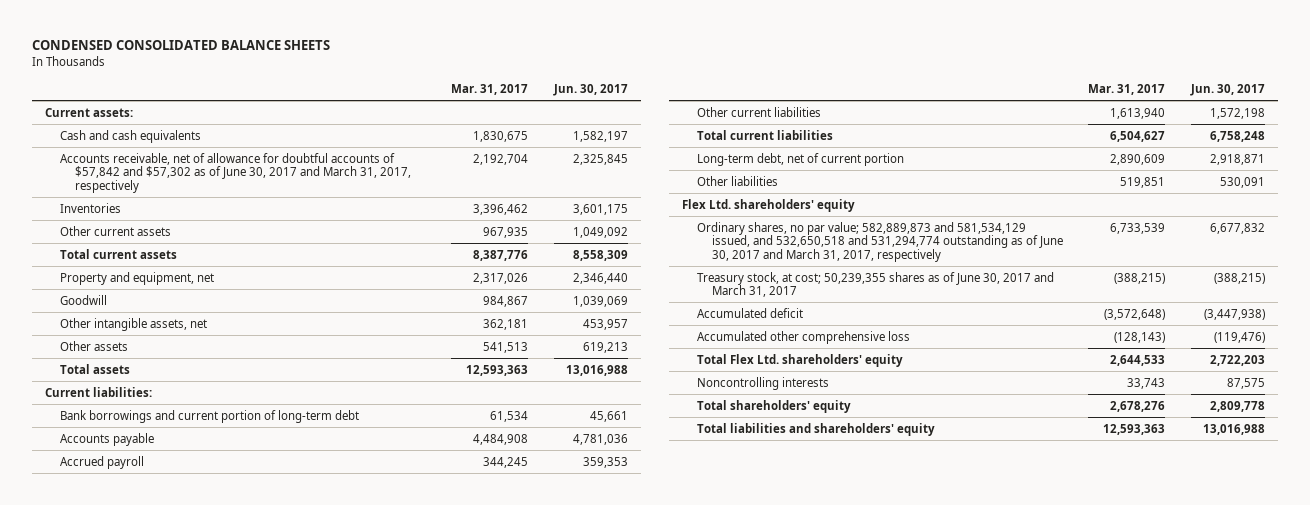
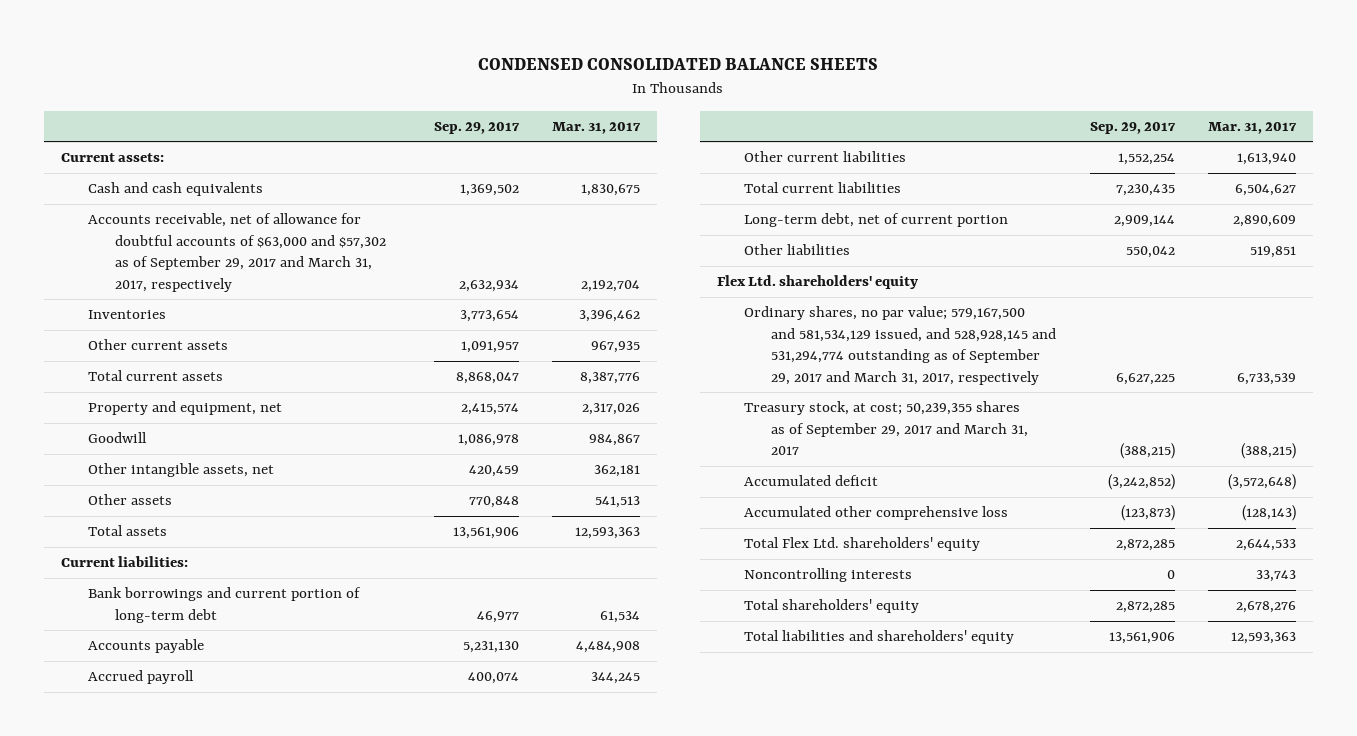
[552,83,628,96] Jun. 30, 2017 -> none
none -> [433,121,520,134] Sep. 29, 2017
[59,152,411,193] Accounts receivable, net of allowance for doubtful accounts of $57,842 and $57,302 as of June 30, 2017 and March 31, 2017, respectively -> [87,213,387,292] Accounts receivable, net of allowance for doubtful accounts of $63,000 and $57,302 as of September 29, 2017 and March 31, 2017, respectively
[697,221,1063,262] Ordinary shares, no par value; 582,889,873 and 581,534,129 issued, and 532,650,518 and 531,294,774 outstanding as of June 30, 2017 and March 31, 2017, respectively -> [743,306,1057,385] Ordinary shares, no par value; 579,167,500 and 581,534,129 issued, and 528,928,145 and 531,294,774 outstanding as of September 29, 2017 and March 31, 2017, respectively
[697,271,1055,298] Treasury stock, at cost; 50,239,355 shares as of June 30, 2017 and March 31, 2017 -> [743,401,1029,456] Treasury stock, at cost; 50,239,355 shares as of September 29, 2017 and March 31, 2017

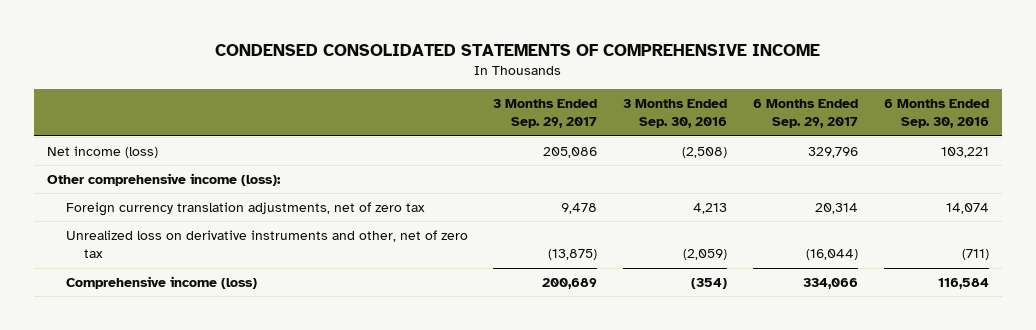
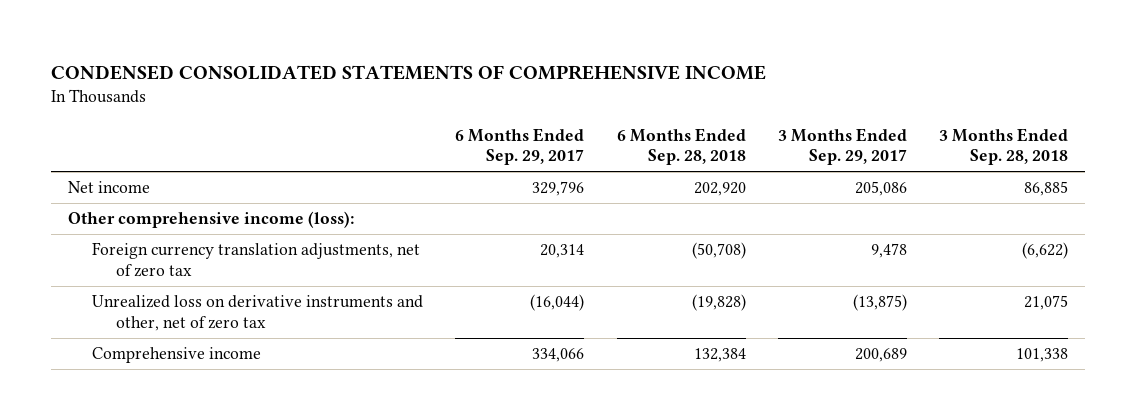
[623,99,728,129] 3 Months Ended Sep. 30, 2016 -> none
[883,99,989,129] 6 Months Ended Sep. 30, 2016 -> none
none -> [616,127,746,166] 6 Months Ended Sep. 28, 2018
none -> [939,127,1069,166] 3 Months Ended Sep. 28, 2018
[46,146,158,159] Net income (loss) -> [67,181,150,194] Net income
[65,276,257,290] Comprehensive income (loss) -> [91,347,261,364] Comprehensive income

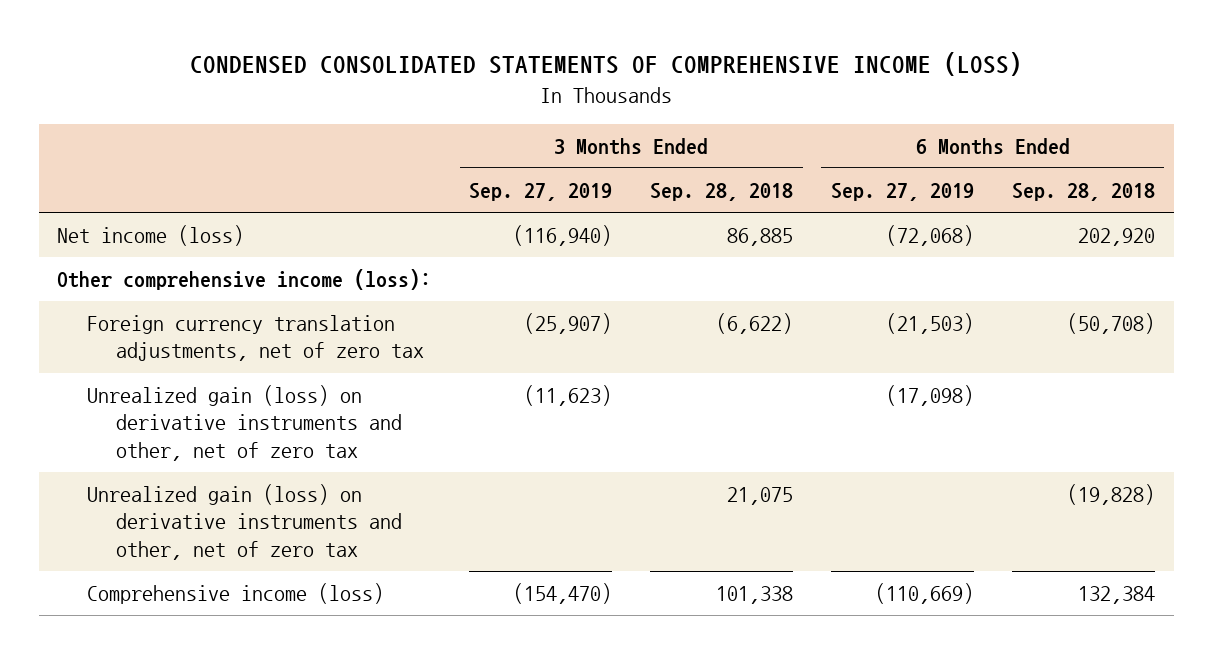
[51,64,767,80] CONDENSED CONSOLIDATED STATEMENTS OF COMPREHENSIVE INCOME -> [190,52,1023,77] CONDENSED CONSOLIDATED STATEMENTS OF COMPREHENSIVE INCOME (LOSS)
[455,127,585,166] 6 Months Ended Sep. 29, 2017 -> none
[777,127,907,166] 3 Months Ended Sep. 29, 2017 -> none
none -> [469,183,613,202] Sep. 27, 2019
none -> [830,183,974,202] Sep. 27, 2019
[67,181,150,194] Net income -> [57,225,245,247] Net income (loss)
none -> [86,385,402,461] Unrealized gain (loss) on derivative instruments and other, net of zero tax
[91,295,423,331] Unrealized loss on derivative instruments and other, net of zero tax -> [86,484,402,560] Unrealized gain (loss) on derivative instruments and other, net of zero tax
[91,347,261,364] Comprehensive income -> [86,583,384,605] Comprehensive income (loss)

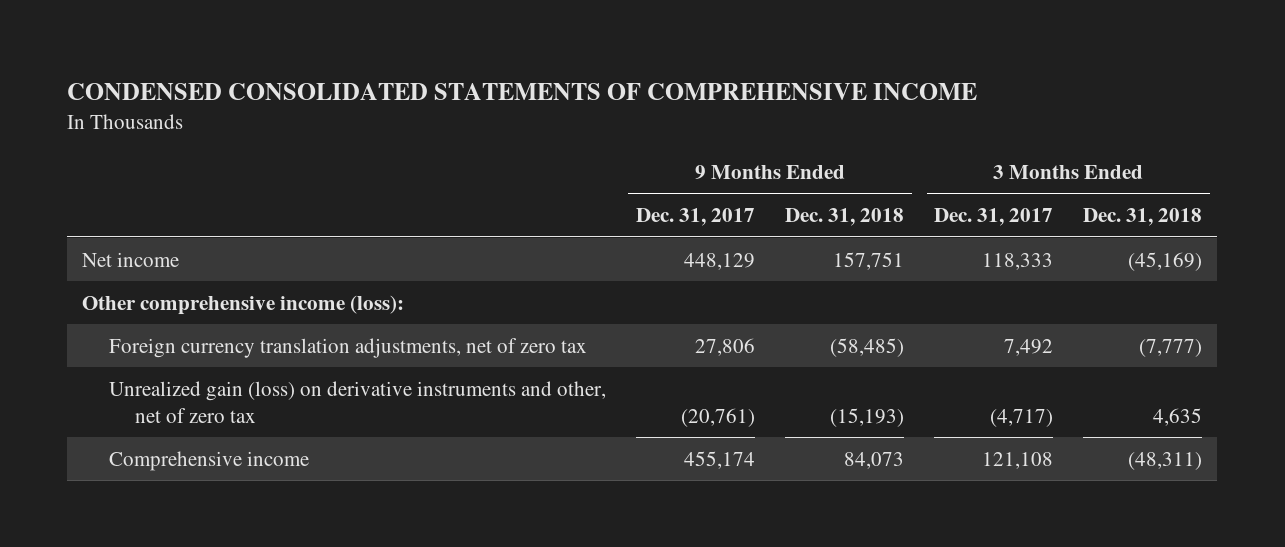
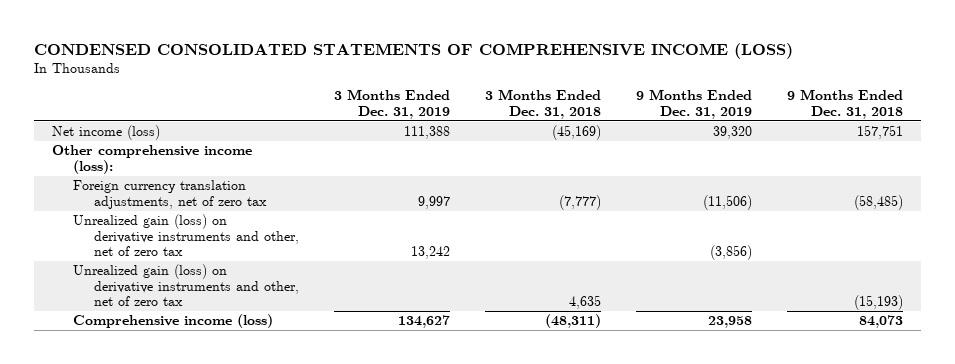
[67,83,978,101] CONDENSED CONSOLIDATED STATEMENTS OF COMPREHENSIVE INCOME -> [34,42,794,59] CONDENSED CONSOLIDATED STATEMENTS OF COMPREHENSIVE INCOME (LOSS)
[635,207,755,226] Dec. 31, 2017 -> none
[934,207,1054,226] Dec. 31, 2017 -> none
none -> [333,89,450,120] 3 Months Ended Dec. 31, 2019
none -> [636,89,753,120] 9 Months Ended Dec. 31, 2019
[82,251,180,267] Net income -> [51,125,160,141] Net income (loss)
none -> [72,214,299,257] Unrealized gain (loss) on derivative instruments and other, net of zero tax
[108,450,309,471] Comprehensive income -> [72,314,273,329] Comprehensive income (loss)

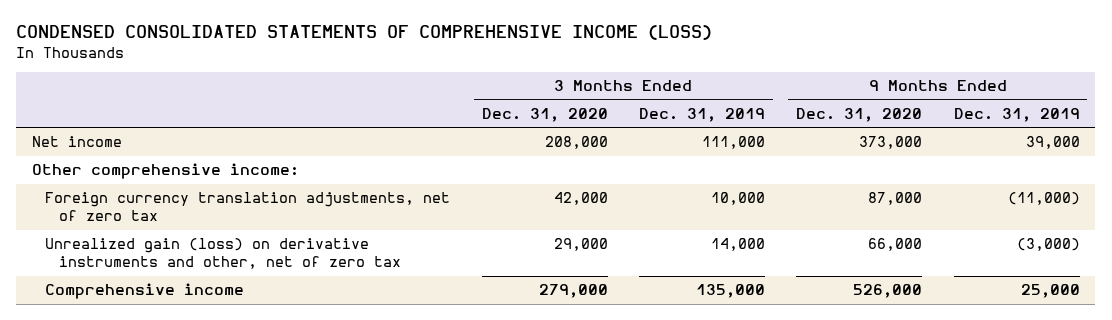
[485,89,602,120] 3 Months Ended Dec. 31, 2018 -> none
[787,89,904,120] 9 Months Ended Dec. 31, 2018 -> none
none -> [481,107,608,122] Dec. 31, 2020
none -> [796,107,923,122] Dec. 31, 2020
[72,264,299,307] Unrealized gain (loss) on derivative instruments and other, net of zero tax -> none
[51,125,160,141] Net income (loss) -> [32,136,123,148] Net income
[403,126,450,140] 111,388 -> [701,136,765,150] 111,000
[713,126,753,140] 39,320 -> [1025,136,1080,150] 39,000
[51,145,252,174] Other comprehensive income (loss): -> [32,163,300,180] Other comprehensive income:
[417,195,450,209] 9,997 -> [710,192,765,206] 10,000
[703,194,753,210] (11,506) -> [1007,192,1080,206] (11,000)
[410,246,450,260] 13,242 -> [710,238,765,252] 14,000
[710,245,753,261] (3,856) -> [1016,238,1080,252] (3,000)
[72,314,273,329] Comprehensive income (loss) -> [45,283,245,300] Comprehensive income
[397,315,450,329] 134,627 -> [695,284,765,299] 135,000
[708,316,753,329] 23,958 -> [1020,284,1080,299] 25,000

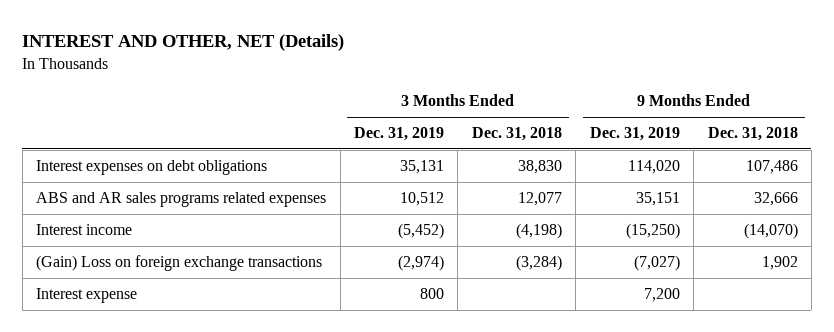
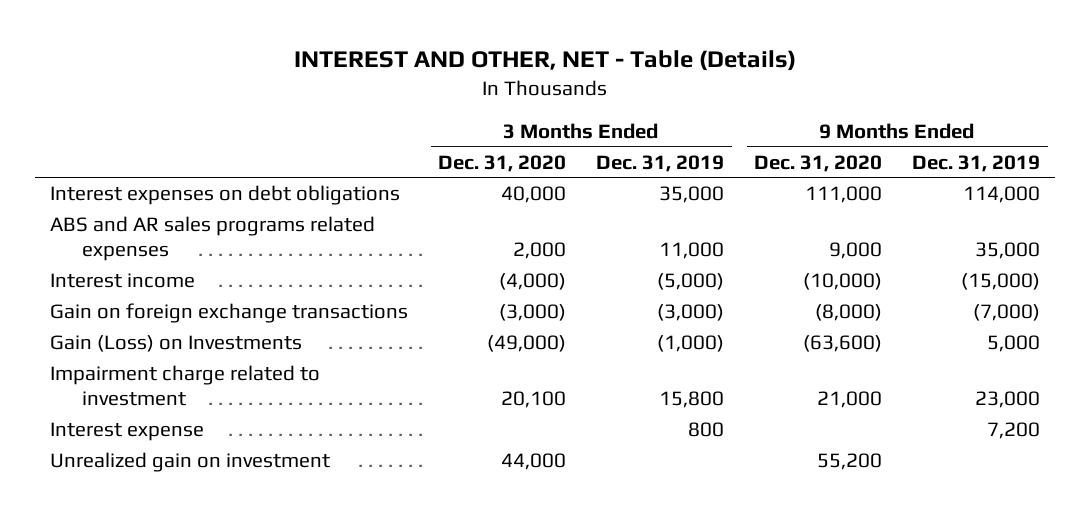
[22,34,345,52] INTEREST AND OTHER, NET (Details) -> [294,50,797,72] INTEREST AND OTHER, NET - Table (Details)
[471,127,562,142] Dec. 31, 2018 -> none
[707,127,798,142] Dec. 31, 2018 -> none
none -> [438,154,567,172] Dec. 31, 2020
none -> [754,154,883,172] Dec. 31, 2020
[400,160,445,175] 35,131 -> [659,186,725,204] 35,000
[627,160,680,175] 114,020 -> [963,186,1041,204] 114,000
[400,192,445,207] 10,512 -> [659,242,725,260] 11,000
[635,192,680,207] 35,151 -> [975,242,1041,260] 35,000
[398,223,445,240] (5,452) -> [657,273,725,291] (5,000)
[625,223,680,240] (15,250) -> [961,273,1041,291] (15,000)
[36,255,323,272] (Gain) Loss on foreign exchange transactions -> [50,303,409,324] Gain on foreign exchange transactions
[398,255,445,272] (2,974) -> [657,304,725,322] (3,000)
[633,255,680,272] (7,027) -> [973,304,1041,322] (7,000)
none -> [50,335,303,353] Gain (Loss) on Investments
none -> [50,365,321,407] Impairment charge related to investment
none -> [50,452,331,473] Unrealized gain on investment

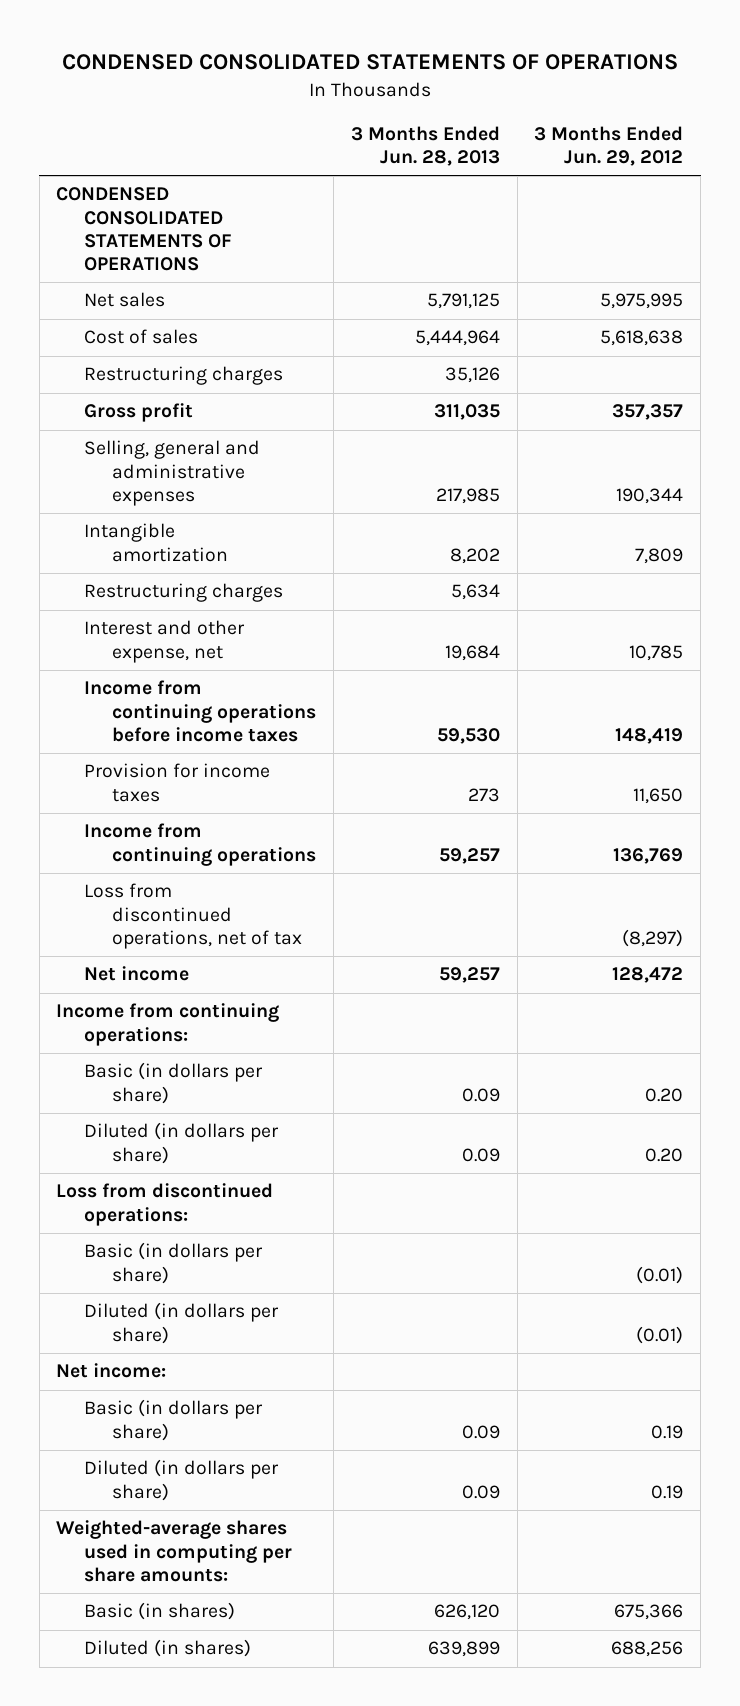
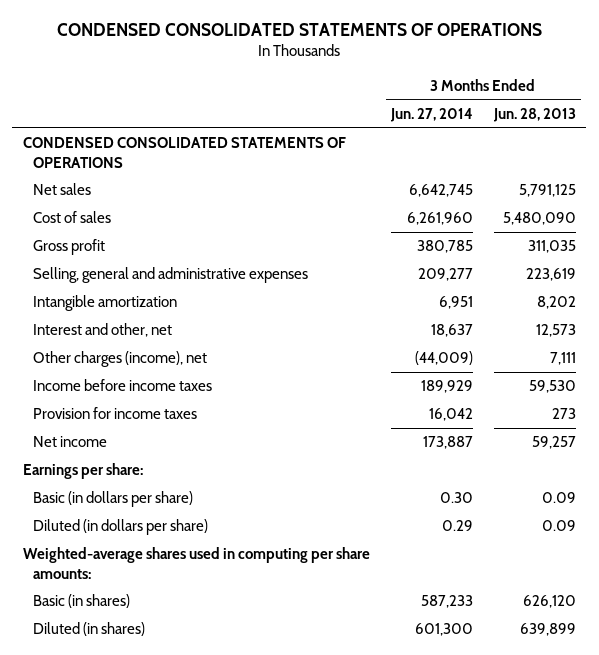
[534,126,684,167] 3 Months Ended Jun. 29, 2012 -> none
none -> [389,107,473,122] Jun. 27, 2014
[84,366,284,386] Restructuring charges -> none
[414,330,500,347] 5,444,964 -> [502,212,576,226] 5,480,090
[435,487,500,504] 217,985 -> [525,268,576,282] 223,619
[84,583,284,603] Restructuring charges -> none
[84,620,246,663] Interest and other expense, net -> [33,323,173,338] Interest and other, net
[444,644,500,661] 19,684 -> [535,324,576,338] 12,573
none -> [33,351,208,368] Other charges (income), net
[84,680,316,742] Income from continuing operations before income taxes -> [33,379,213,392] Income before income taxes
[84,823,316,866] Income from continuing operations -> none
[84,883,302,949] Loss from discontinued operations, net of tax -> none
[56,1003,280,1046] Income from continuing operations: -> none
[84,1062,264,1104] Basic (in dollars per share) -> none
[84,1122,280,1164] Diluted (in dollars per share) -> none
[56,1183,274,1226] Loss from discontinued operations: -> none
[84,1242,264,1284] Basic (in dollars per share) -> none
[84,1302,280,1344] Diluted (in dollars per share) -> none
[56,1363,167,1379] Net income: -> none
none -> [22,463,143,480] Earnings per share:

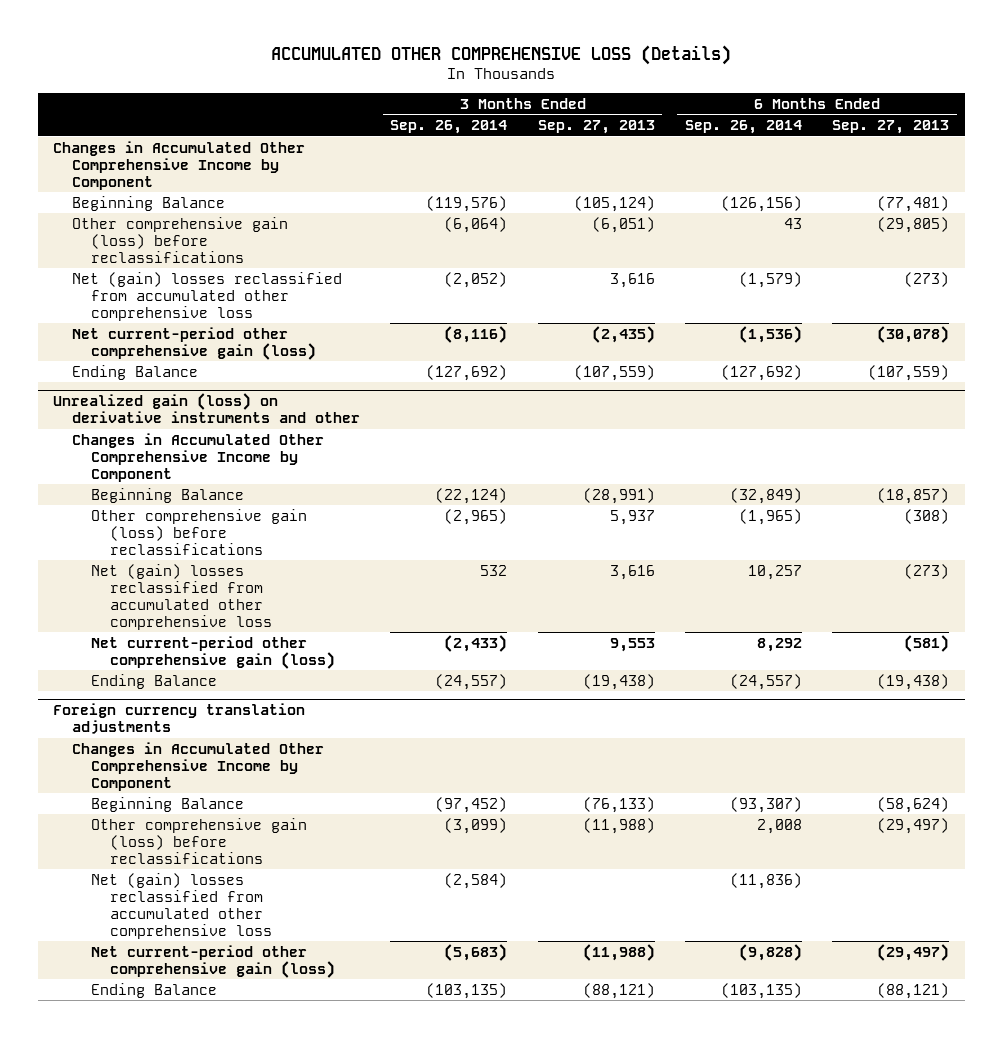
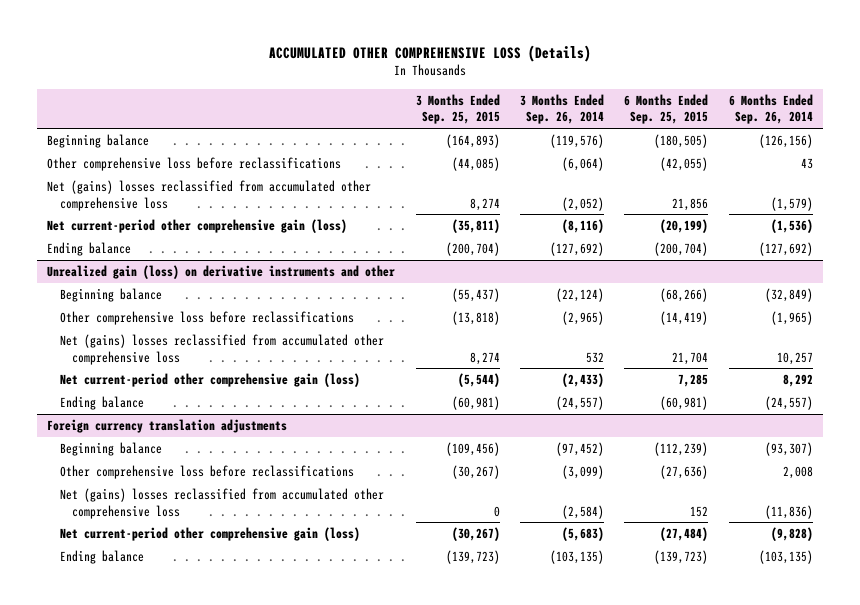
[537,120,655,135] Sep. 27, 2013 -> none
[832,120,950,135] Sep. 27, 2013 -> none
none -> [415,93,500,125] 3 Months Ended Sep. 25, 2015
none -> [624,93,709,125] 6 Months Ended Sep. 25, 2015
[53,140,306,190] Changes in Accumulated Other Comprehensive Income by Component -> none
[72,195,226,211] Beginning Balance -> [47,133,150,148] Beginning balance
[72,216,289,263] Other comprehensive gain (loss) before reclassifications -> [47,156,342,171] Other comprehensive loss before reclassifications
[72,271,343,321] Net (gain) losses reclassified from accumulated other comprehensive loss -> [47,179,372,211] Net (gains) losses reclassified from accumulated other comprehensive loss
[72,364,199,380] Ending Balance -> [47,241,132,256] Ending balance
[72,432,325,482] Changes in Accumulated Other Comprehensive Income by Component -> none
[91,487,245,503] Beginning Balance -> [59,287,162,302] Beginning balance
[91,508,308,555] Other comprehensive gain (loss) before reclassifications -> [59,310,354,325] Other comprehensive loss before reclassifications
[91,563,273,630] Net (gain) losses reclassified from accumulated other comprehensive loss -> [59,333,384,365] Net (gains) losses reclassified from accumulated other comprehensive loss
[91,673,218,689] Ending Balance -> [59,395,144,410] Ending balance
[72,741,325,791] Changes in Accumulated Other Comprehensive Income by Component -> none
[91,796,245,812] Beginning Balance -> [59,441,162,456] Beginning balance
[91,817,308,864] Other comprehensive gain (loss) before reclassifications -> [59,464,354,479] Other comprehensive loss before reclassifications
[91,872,273,939] Net (gain) losses reclassified from accumulated other comprehensive loss -> [59,487,384,519] Net (gains) losses reclassified from accumulated other comprehensive loss
[91,982,218,998] Ending Balance -> [59,549,144,564] Ending balance

